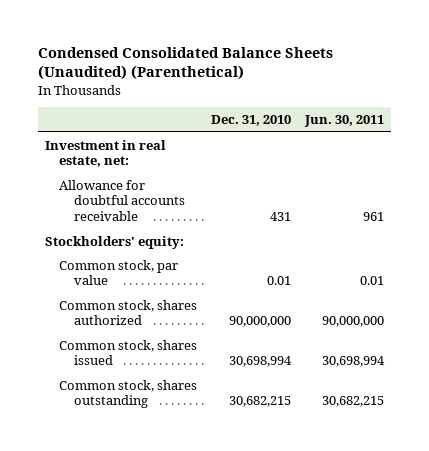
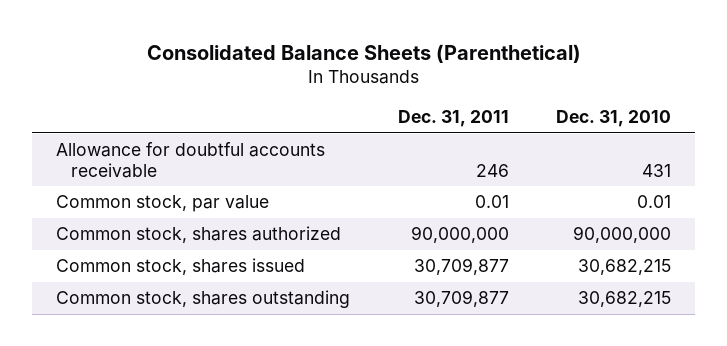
[37,46,333,81] Condensed Consolidated Balance Sheets (Unaudited) (Parenthetical) -> [146,43,581,63] Consolidated Balance Sheets (Parenthetical)
[304,115,385,128] Jun. 30, 2011 -> none
none -> [397,109,509,127] Dec. 31, 2011
[44,139,166,168] Investment in real estate, net: -> none
[44,235,184,249] Stockholders' equity: -> none
[229,356,293,368] 30,698,994 -> [578,259,672,276] 30,682,215

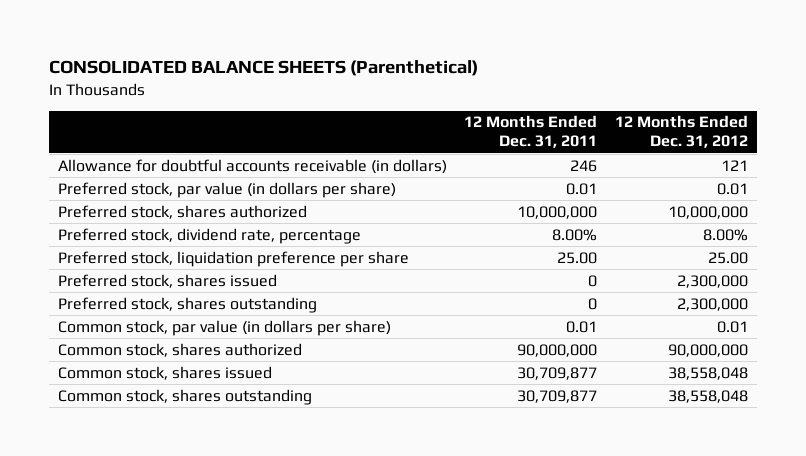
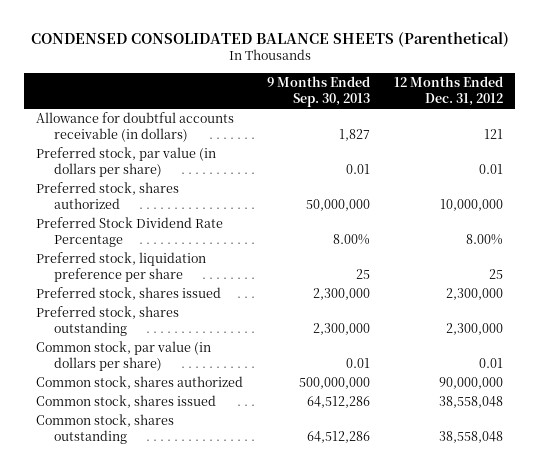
[48,60,478,77] CONSOLIDATED BALANCE SHEETS (Parenthetical) -> [30,31,509,47] CONDENSED CONSOLIDATED BALANCE SHEETS (Parenthetical)
[464,115,598,149] 12 Months Ended Dec. 31, 2011 -> none
none -> [267,76,371,107] 9 Months Ended Sep. 30, 2013
[57,227,361,244] Preferred stock, dividend rate, percentage -> [36,217,224,248] Preferred Stock Dividend Rate Percentage
[708,251,749,264] 25.00 -> [489,269,504,280] 25

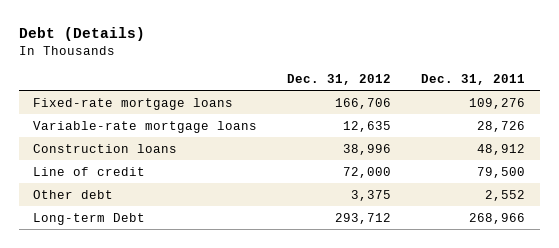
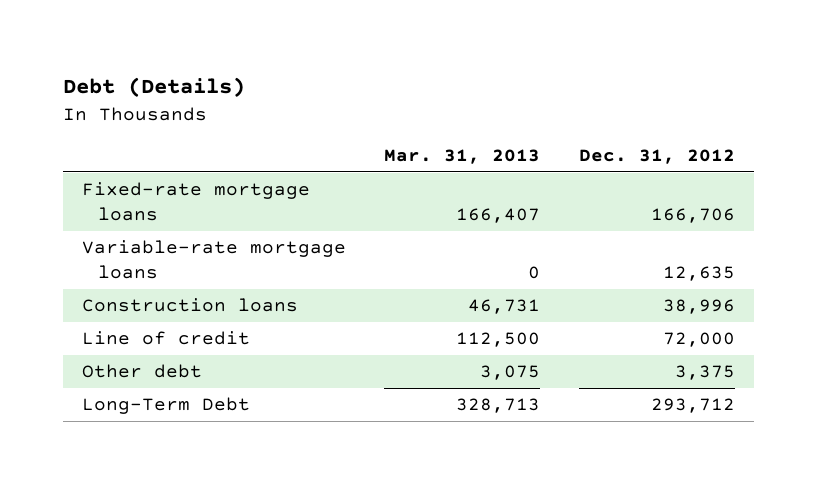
[421,73,526,85] Dec. 31, 2011 -> none
none -> [384,149,541,165] Mar. 31, 2013
[33,212,146,225] Long-term Debt -> [82,397,251,415] Long-Term Debt

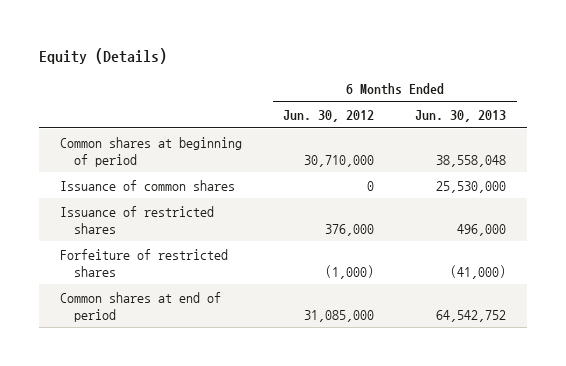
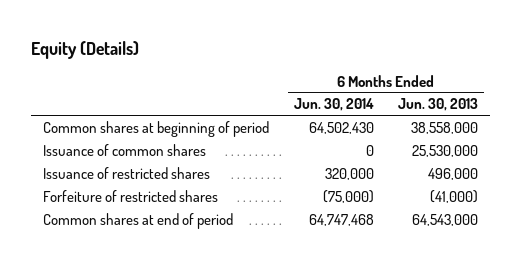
[283,110,375,123] Jun. 30, 2012 -> none
none -> [293,98,374,112] Jun. 30, 2014
[436,154,507,167] 38,558,048 -> [411,121,479,134] 38,558,000
[436,309,507,322] 64,542,752 -> [412,213,479,226] 64,543,000

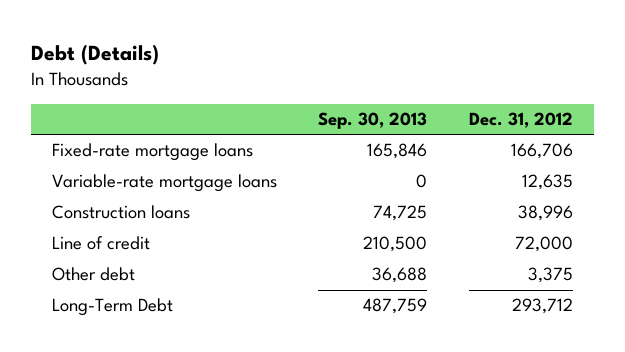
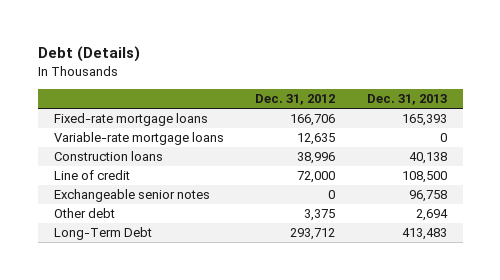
[318,112,428,130] Sep. 30, 2013 -> none
none -> [366,94,447,106] Dec. 31, 2013
none -> [53,189,210,203] Exchangeable senior notes

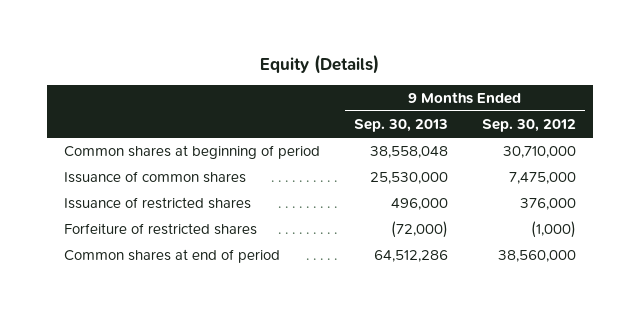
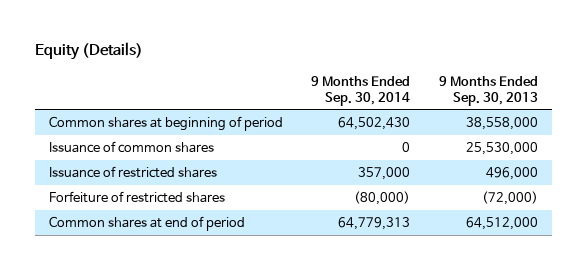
[482,119,577,133] Sep. 30, 2012 -> none
none -> [311,75,411,106] 9 Months Ended Sep. 30, 2014
[370,146,449,159] 38,558,048 -> [465,117,538,131] 38,558,000
[374,250,449,263] 64,512,286 -> [465,217,538,231] 64,512,000

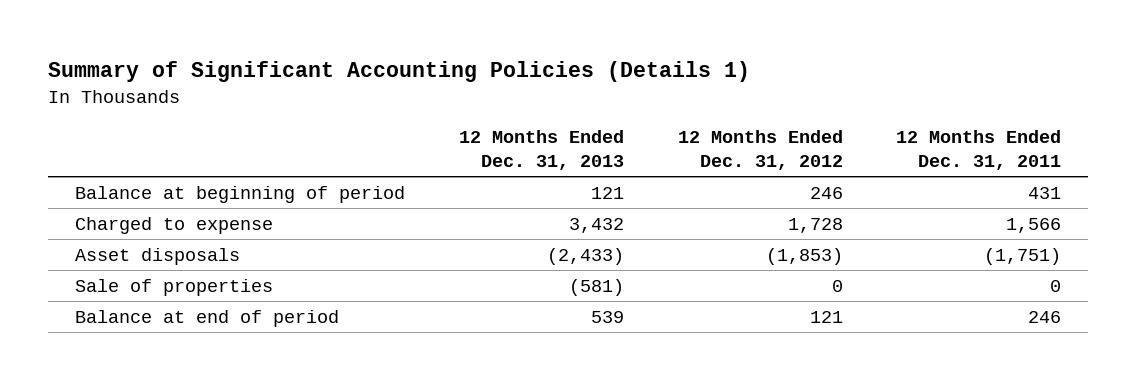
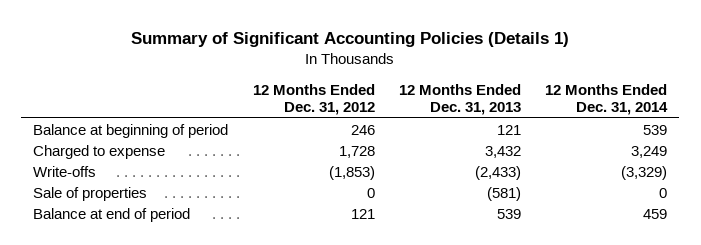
[896,129,1062,171] 12 Months Ended Dec. 31, 2011 -> none
none -> [545,83,669,115] 12 Months Ended Dec. 31, 2014
[75,247,241,265] Asset disposals -> [33,165,97,177] Write-offs

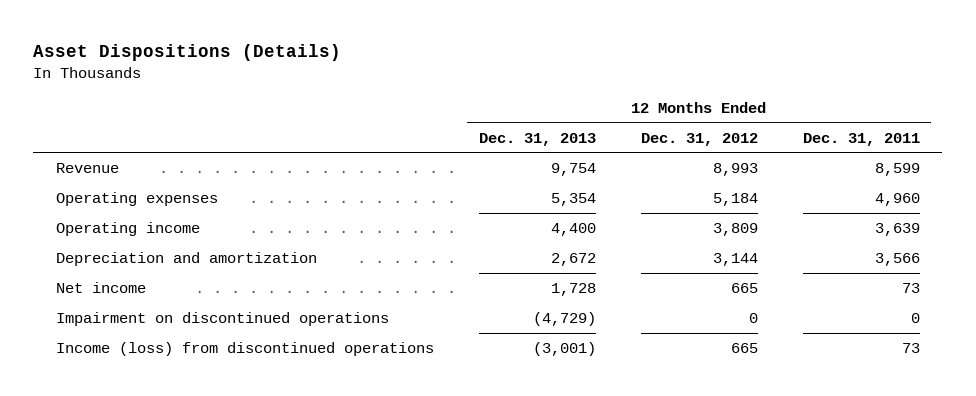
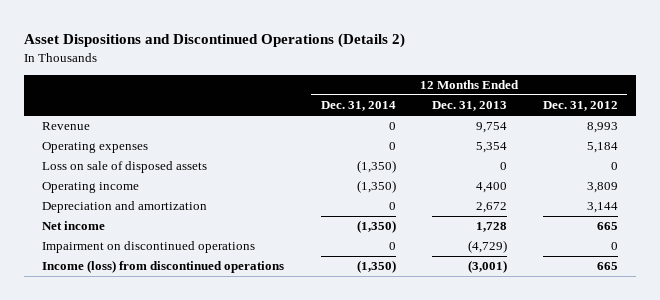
[33,44,342,62] Asset Dispositions (Details) -> [24,33,406,49] Asset Dispositions and Discontinued Operations (Details 2)
[802,132,920,146] Dec. 31, 2011 -> none
none -> [320,101,396,112] Dec. 31, 2014
none -> [42,161,208,174] Loss on sale of disposed assets

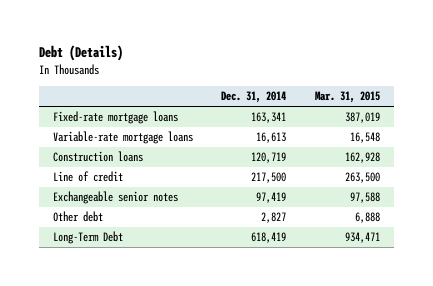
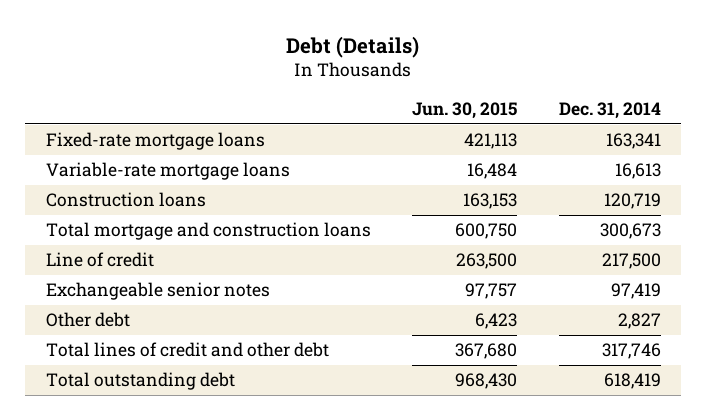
[315,91,381,104] Mar. 31, 2015 -> none
none -> [412,102,518,120] Jun. 30, 2015
none -> [45,222,371,241] Total mortgage and construction loans
none -> [45,342,329,358] Total lines of credit and other debt
[52,231,123,245] Long-Term Debt -> [45,372,235,391] Total outstanding debt

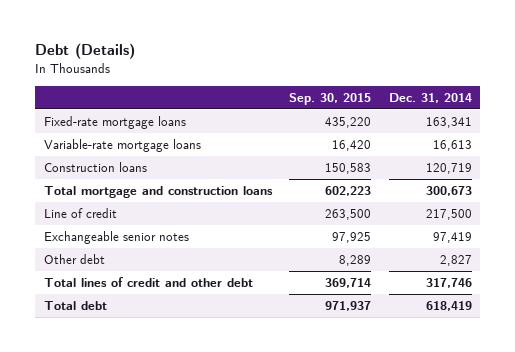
[412,102,518,120] Jun. 30, 2015 -> none
none -> [289,92,372,105] Sep. 30, 2015
[45,372,235,391] Total outstanding debt -> [43,301,107,311] Total debt

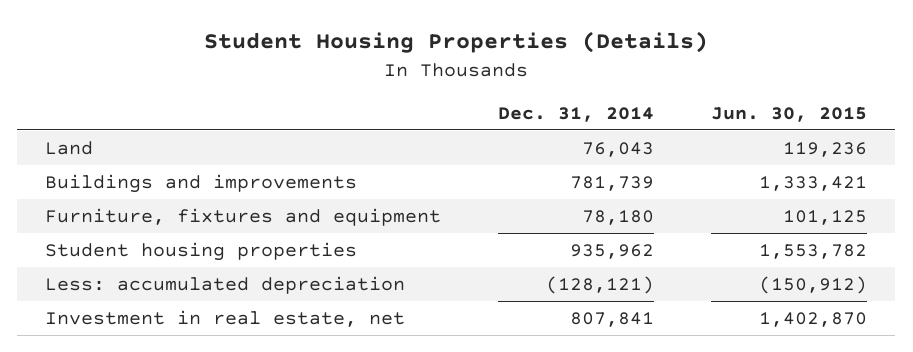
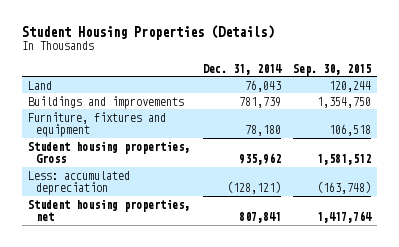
[711,106,868,122] Jun. 30, 2015 -> none
none -> [293,63,372,76] Sep. 30, 2015
[45,241,358,261] Student housing properties -> [28,140,191,163] Student housing properties, Gross
[45,309,406,327] Investment in real estate, net -> [28,198,191,221] Student housing properties, net

